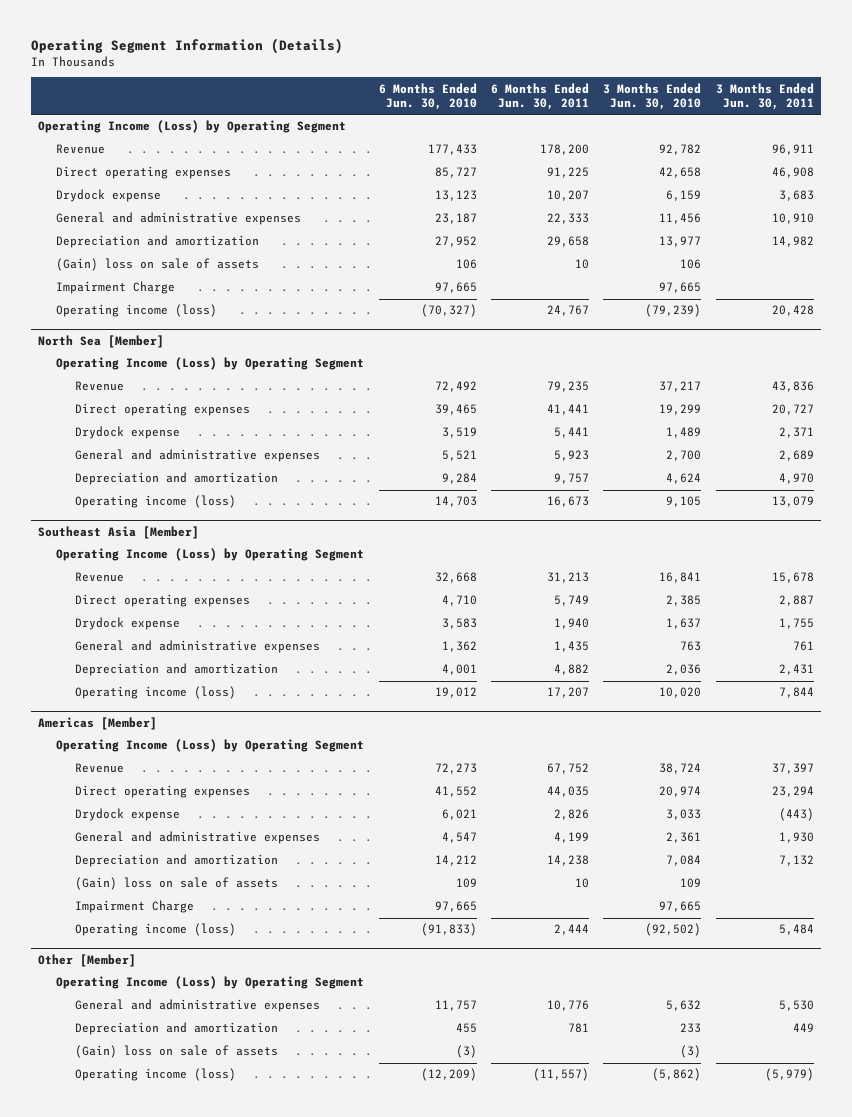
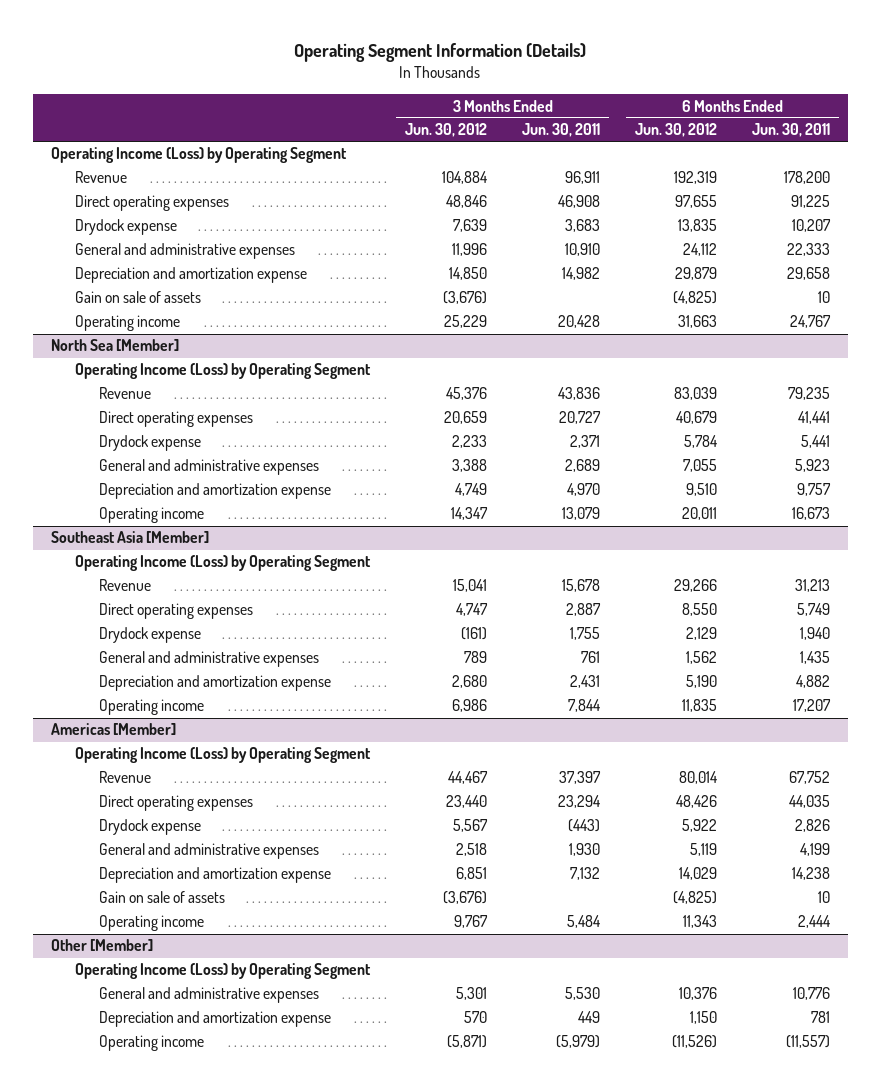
[378,82,477,110] 6 Months Ended Jun. 30, 2010 -> none
[603,82,702,110] 3 Months Ended Jun. 30, 2010 -> none
none -> [404,123,487,138] Jun. 30, 2012
none -> [635,123,718,138] Jun. 30, 2012
[56,281,176,295] Impairment Charge -> none
[56,235,260,249] Depreciation and amortization -> [74,267,307,284] Depreciation and amortization expense
[56,258,260,272] (Gain) loss on sale of assets -> [74,291,201,304] Gain on sale of assets
[56,304,218,318] Operating income (loss) -> [74,315,180,332] Operating income
[74,472,278,486] Depreciation and amortization -> [99,483,332,500] Depreciation and amortization expense
[74,495,236,509] Operating income (loss) -> [99,507,205,524] Operating income
[74,663,278,677] Depreciation and amortization -> [99,675,332,692] Depreciation and amortization expense
[74,686,236,700] Operating income (loss) -> [99,699,205,716] Operating income
[74,900,194,914] Impairment Charge -> none
[74,854,278,868] Depreciation and amortization -> [99,867,332,884] Depreciation and amortization expense
[74,877,278,891] (Gain) loss on sale of assets -> [99,891,226,904] Gain on sale of assets
[74,923,236,937] Operating income (loss) -> [99,915,205,932] Operating income
[74,1045,278,1059] (Gain) loss on sale of assets -> none
[74,1022,278,1036] Depreciation and amortization -> [99,1011,332,1028] Depreciation and amortization expense
[74,1068,236,1082] Operating income (loss) -> [99,1035,205,1052] Operating income

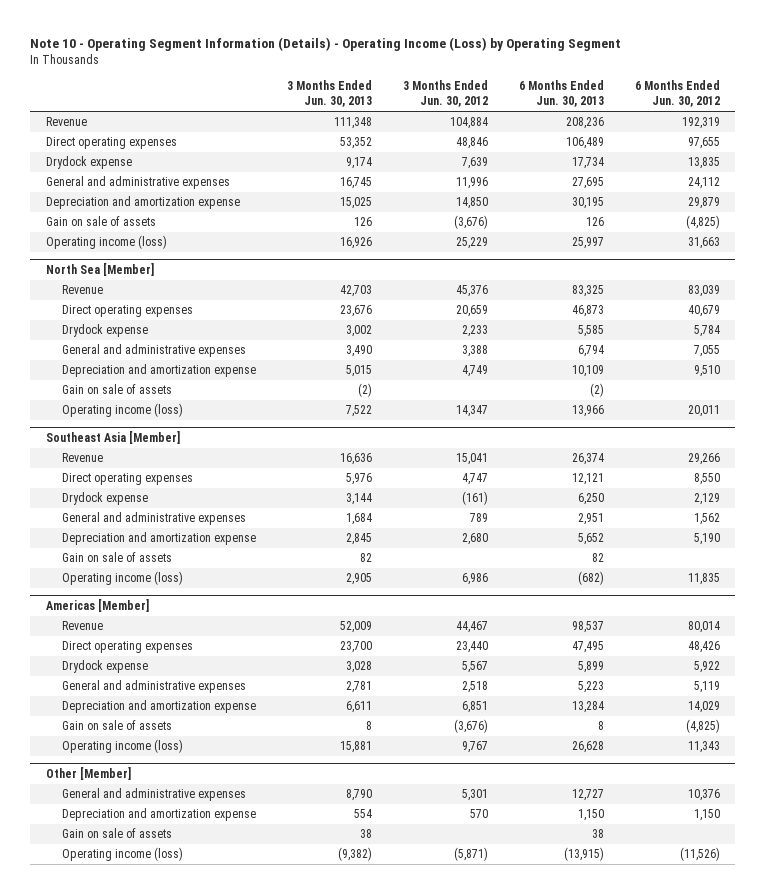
[294,43,587,63] Operating Segment Information (Details) -> [30,37,622,52] Note 10 - Operating Segment Information (Details) - Operating Income (Loss) by Operating Segment
[522,123,601,138] Jun. 30, 2011 -> none
[752,123,831,138] Jun. 30, 2011 -> none
none -> [286,80,372,108] 3 Months Ended Jun. 30, 2013
none -> [518,80,604,108] 6 Months Ended Jun. 30, 2013
[50,147,347,164] Operating Income (Loss) by Operating Segment -> none
[74,315,180,332] Operating income -> [45,235,167,250] Operating income (loss)
[74,363,371,380] Operating Income (Loss) by Operating Segment -> none
none -> [61,384,172,395] Gain on sale of assets
[99,507,205,524] Operating income -> [61,403,183,418] Operating income (loss)
[74,555,371,572] Operating Income (Loss) by Operating Segment -> none
none -> [61,552,172,563] Gain on sale of assets
[99,699,205,716] Operating income -> [61,571,183,586] Operating income (loss)
[74,747,371,764] Operating Income (Loss) by Operating Segment -> none
[99,915,205,932] Operating income -> [61,739,183,754] Operating income (loss)
[74,963,371,980] Operating Income (Loss) by Operating Segment -> none
none -> [61,828,172,839] Gain on sale of assets
[99,1035,205,1052] Operating income -> [61,847,183,862] Operating income (loss)

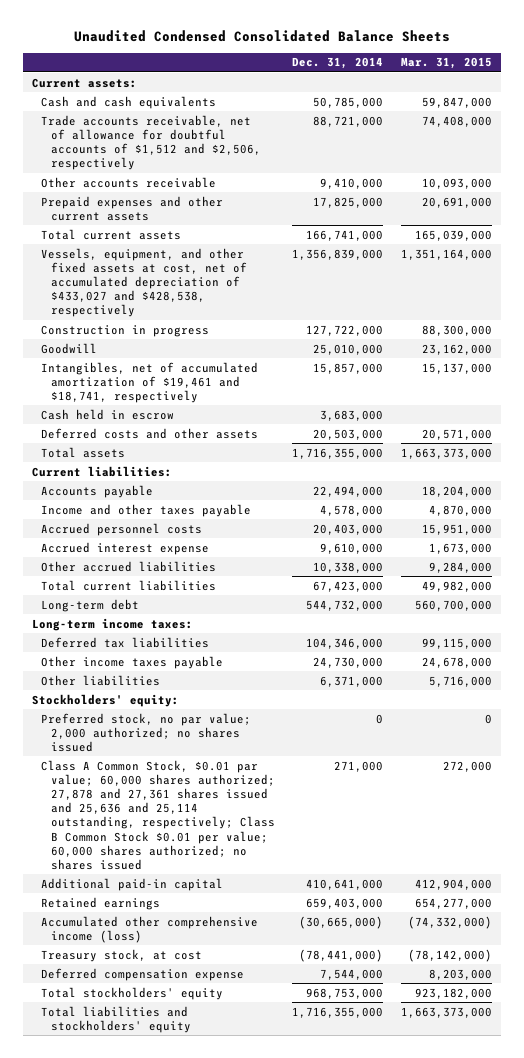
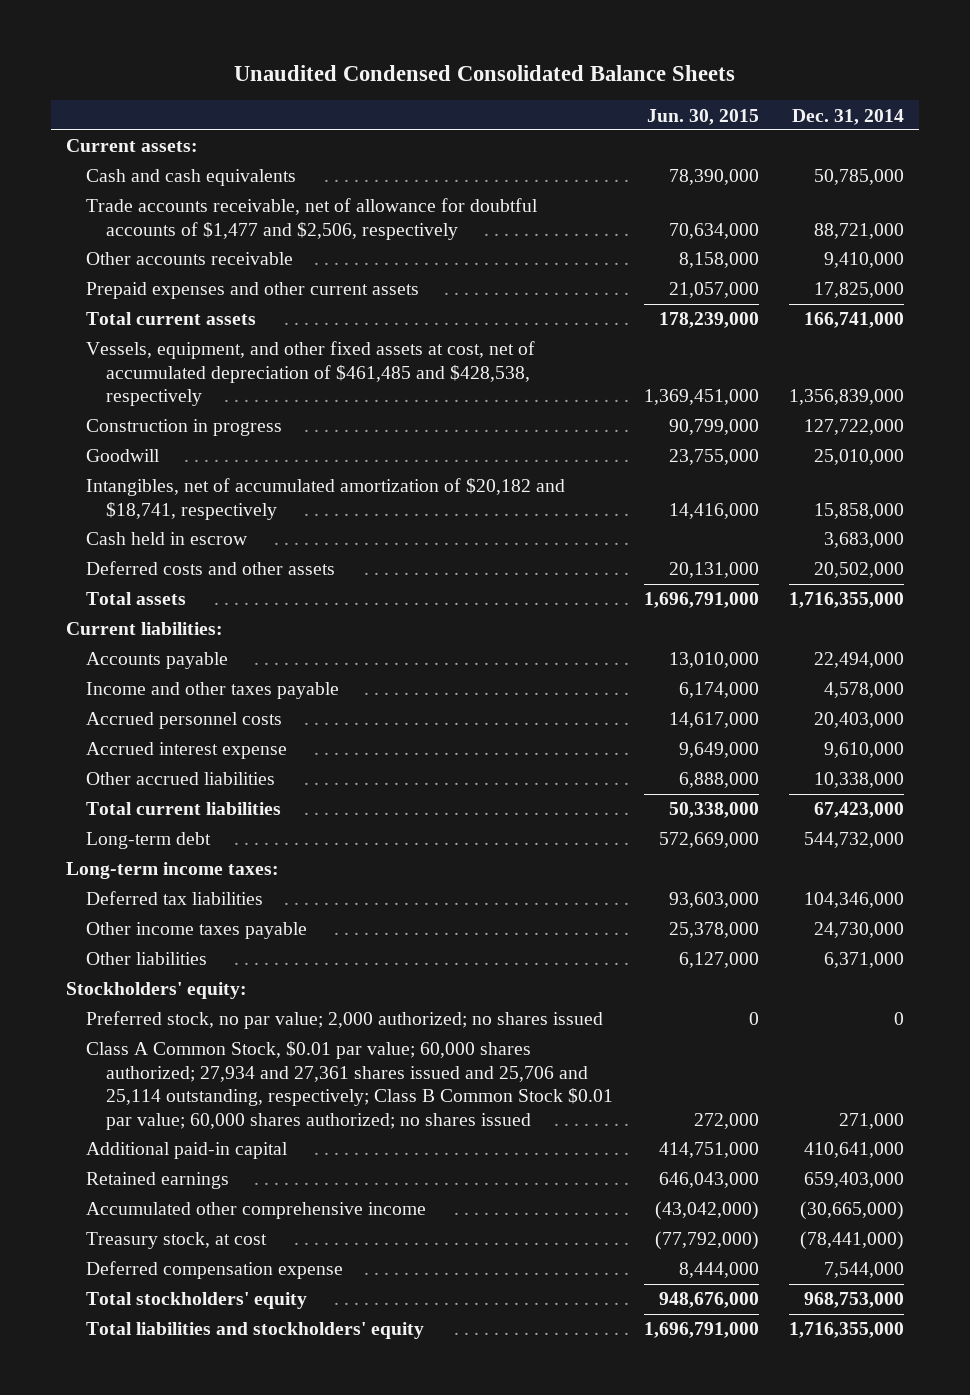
[400,57,492,70] Mar. 31, 2015 -> none
none -> [646,108,759,125] Jun. 30, 2015
[41,114,261,171] Trade accounts receivable, net of allowance for doubtful accounts of $1,512 and $2,506, respectively -> [86,198,539,240] Trade accounts receivable, net of allowance for doubtful accounts of $1,477 and $2,506, respectively
[41,247,247,318] Vessels, equipment, and other fixed assets at cost, net of accumulated depreciation of $433,027 and $428,538, respectively -> [86,341,536,407] Vessels, equipment, and other fixed assets at cost, net of accumulated depreciation of $461,485 and $428,538, respectively
[41,361,259,403] Intangibles, net of accumulated amortization of $19,461 and $18,741, respectively -> [86,478,566,520] Intangibles, net of accumulated amortization of $20,182 and $18,741, respectively
[313,362,384,374] 15,857,000 -> [813,502,904,519] 15,858,000
[313,428,384,440] 20,503,000 -> [813,562,904,579] 20,502,000
[41,759,275,871] Class A Common Stock, $0.01 par value; 60,000 shares authorized; 27,878 and 27,361 shares issued and 25,636 and 25,114 outstanding, respectively; Class B Common Stock $0.01 per value; 60,000 shares authorized; no shares issued -> [86,1041,614,1130] Class A Common Stock, $0.01 par value; 60,000 shares authorized; 27,934 and 27,361 shares issued and 25,706 and 25,114 outstanding, respectively; Class B Common Stock $0.01 par value; 60,000 shares authorized; no shares issued
[41,915,259,943] Accumulated other comprehensive income (loss) -> [86,1202,427,1220] Accumulated other comprehensive income

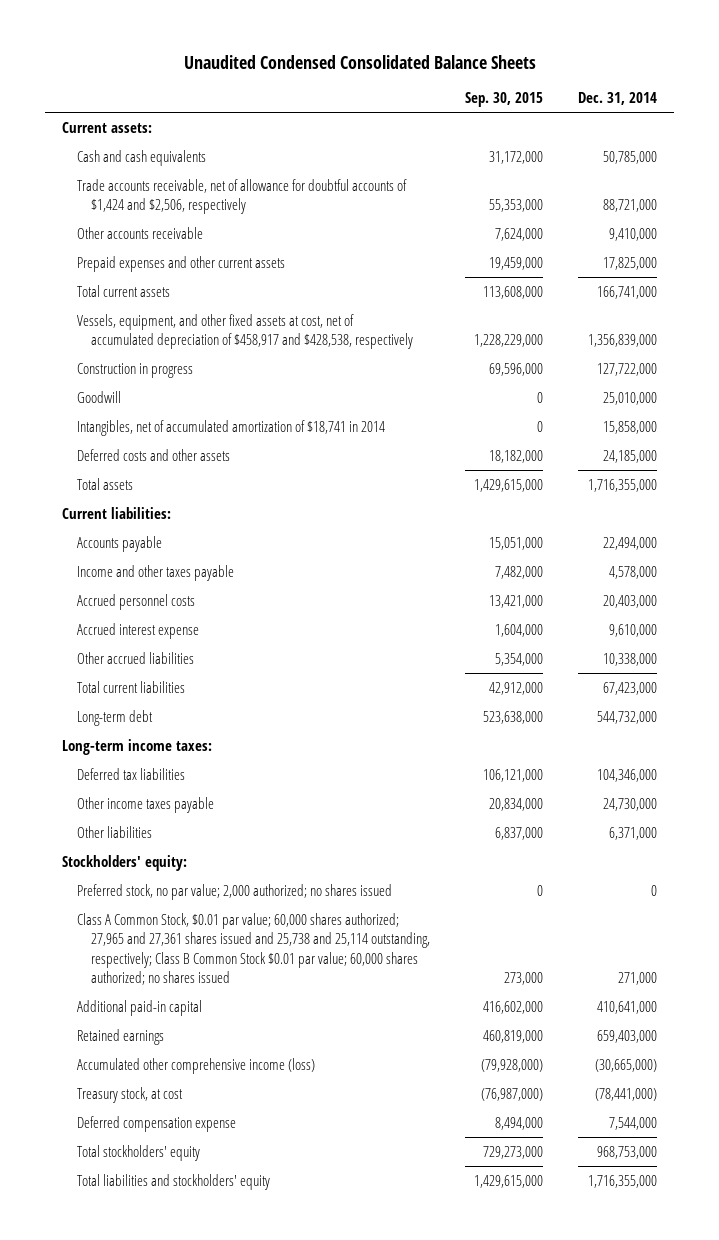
[646,108,759,125] Jun. 30, 2015 -> none
none -> [465,92,544,108] Sep. 30, 2015
[86,198,539,240] Trade accounts receivable, net of allowance for doubtful accounts of $1,477 and $2,506, respectively -> [76,178,407,215] Trade accounts receivable, net of allowance for doubtful accounts of $1,424 and $2,506, respectively
[86,341,536,407] Vessels, equipment, and other fixed assets at cost, net of accumulated depreciation of $461,485 and $428,538, respectively -> [76,313,414,350] Vessels, equipment, and other fixed assets at cost, net of accumulated depreciation of $458,917 and $428,538, respectively
[86,532,248,546] Cash held in escrow -> none
[86,478,566,520] Intangibles, net of accumulated amortization of $20,182 and $18,741, respectively -> [76,419,385,436] Intangibles, net of accumulated amortization of $18,741 in 2014
[813,562,904,579] 20,502,000 -> [602,449,657,463] 24,185,000
[86,1041,614,1130] Class A Common Stock, $0.01 par value; 60,000 shares authorized; 27,934 and 27,361 shares issued and 25,706 and 25,114 outstanding, respectively; Class B Common Stock $0.01 par value; 60,000 shares authorized; no shares issued -> [76,912,431,986] Class A Common Stock, $0.01 par value; 60,000 shares authorized; 27,965 and 27,361 shares issued and 25,738 and 25,114 outstanding, respectively; Class B Common Stock $0.01 par value; 60,000 shares authorized; no shares issued
[86,1202,427,1220] Accumulated other comprehensive income -> [76,1057,315,1074] Accumulated other comprehensive income (loss)

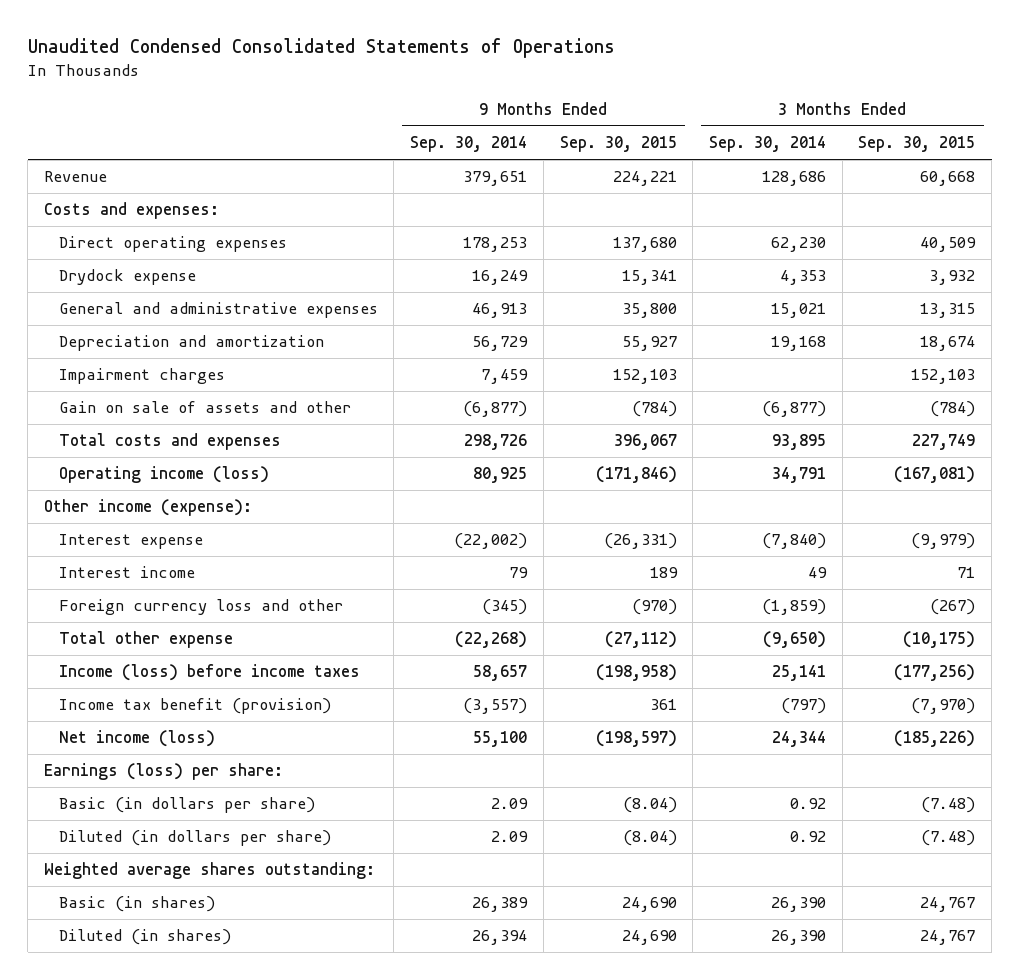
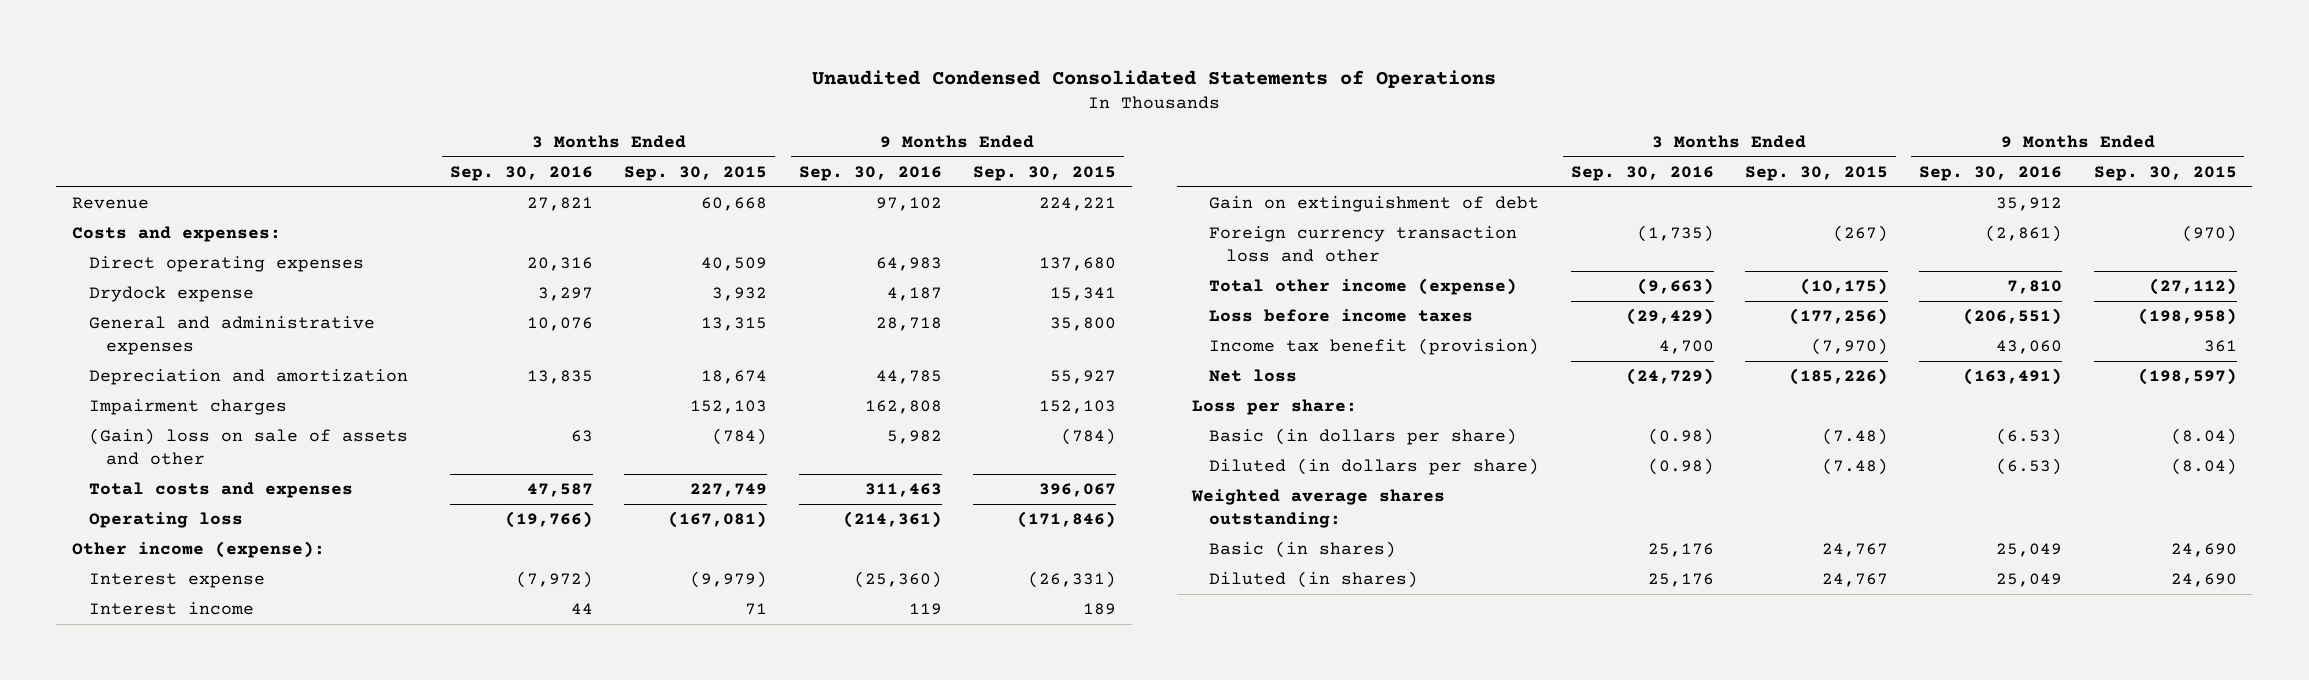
[410,136,528,153] Sep. 30, 2014 -> none
[709,136,827,153] Sep. 30, 2014 -> none
none -> [450,166,594,182] Sep. 30, 2016
none -> [798,166,942,182] Sep. 30, 2016
[58,401,351,414] Gain on sale of assets and other -> [88,428,408,466] (Gain) loss on sale of assets and other
[58,466,269,484] Operating income (loss) -> [88,512,243,529] Operating loss
none -> [1209,196,1540,213] Gain on extinguishment of debt
[58,599,343,616] Foreign currency loss and other -> [1209,226,1518,263] Foreign currency transaction loss and other
[58,631,233,649] Total other expense -> [1209,278,1518,296] Total other income (expense)
[58,664,360,682] Income (loss) before income taxes -> [1209,309,1474,323] Loss before income taxes
[58,730,215,748] Net income (loss) -> [1209,369,1298,383] Net loss
[43,763,283,781] Earnings (loss) per share: -> [1192,399,1358,416] Loss per share:

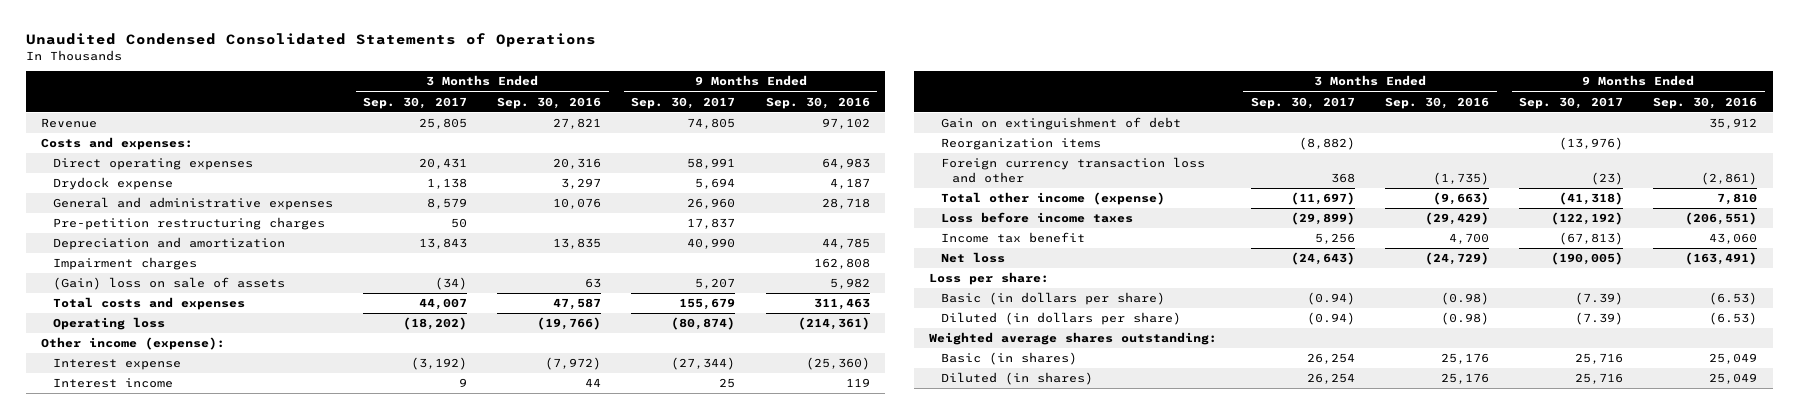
[624,166,768,182] Sep. 30, 2015 -> none
[973,166,1117,182] Sep. 30, 2015 -> none
none -> [363,96,468,109] Sep. 30, 2017
none -> [631,96,736,109] Sep. 30, 2017
none -> [52,217,325,231] Pre-petition restructuring charges
[88,428,408,466] (Gain) loss on sale of assets and other -> [52,277,285,291] (Gain) loss on sale of assets
none -> [940,138,1101,151] Reorganization items
[1209,338,1540,356] Income tax benefit (provision) -> [940,232,1085,244] Income tax benefit

